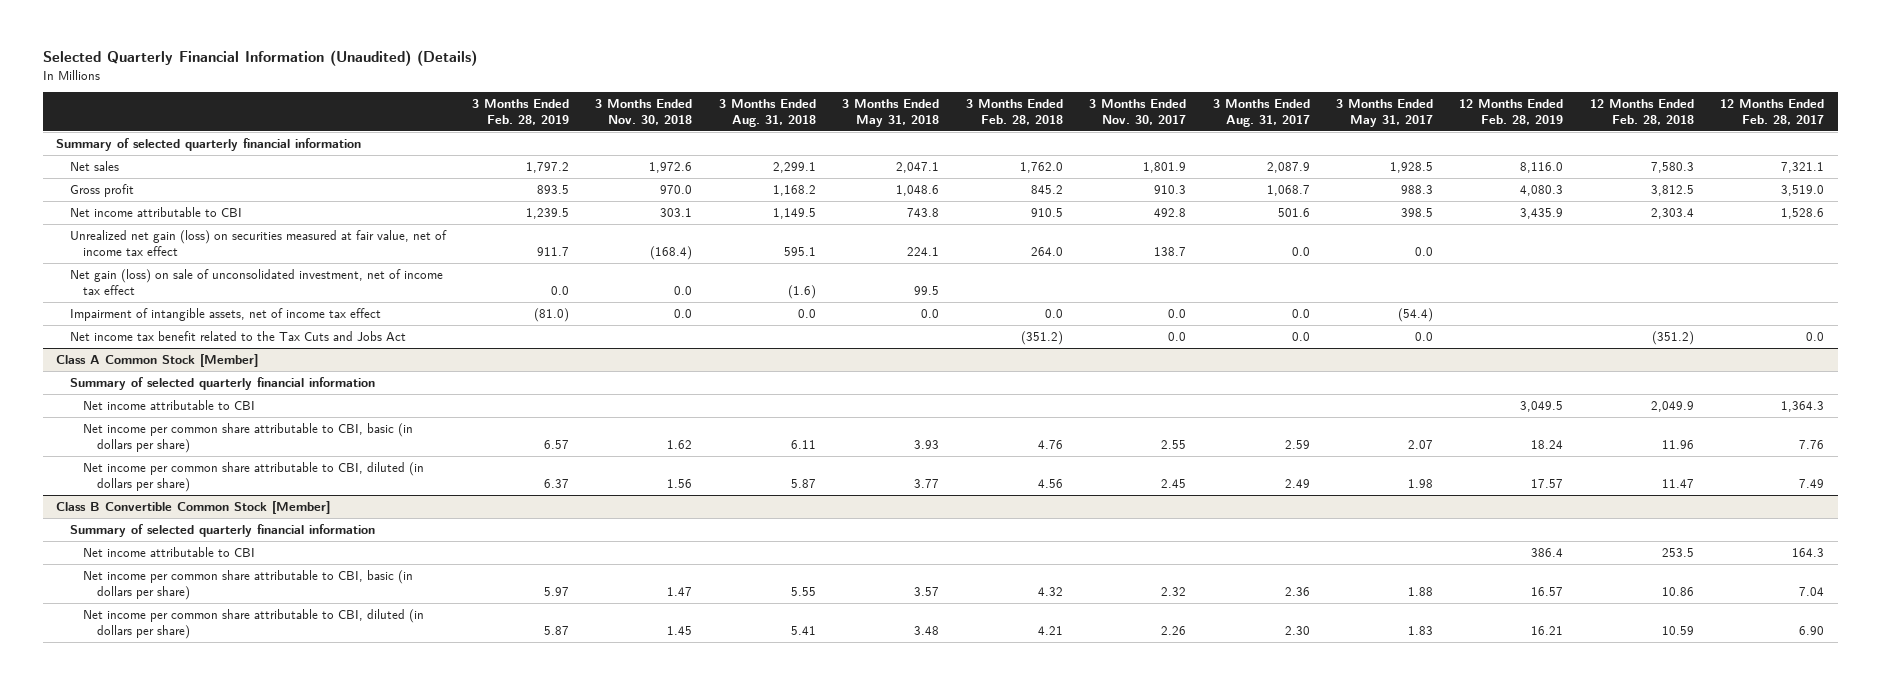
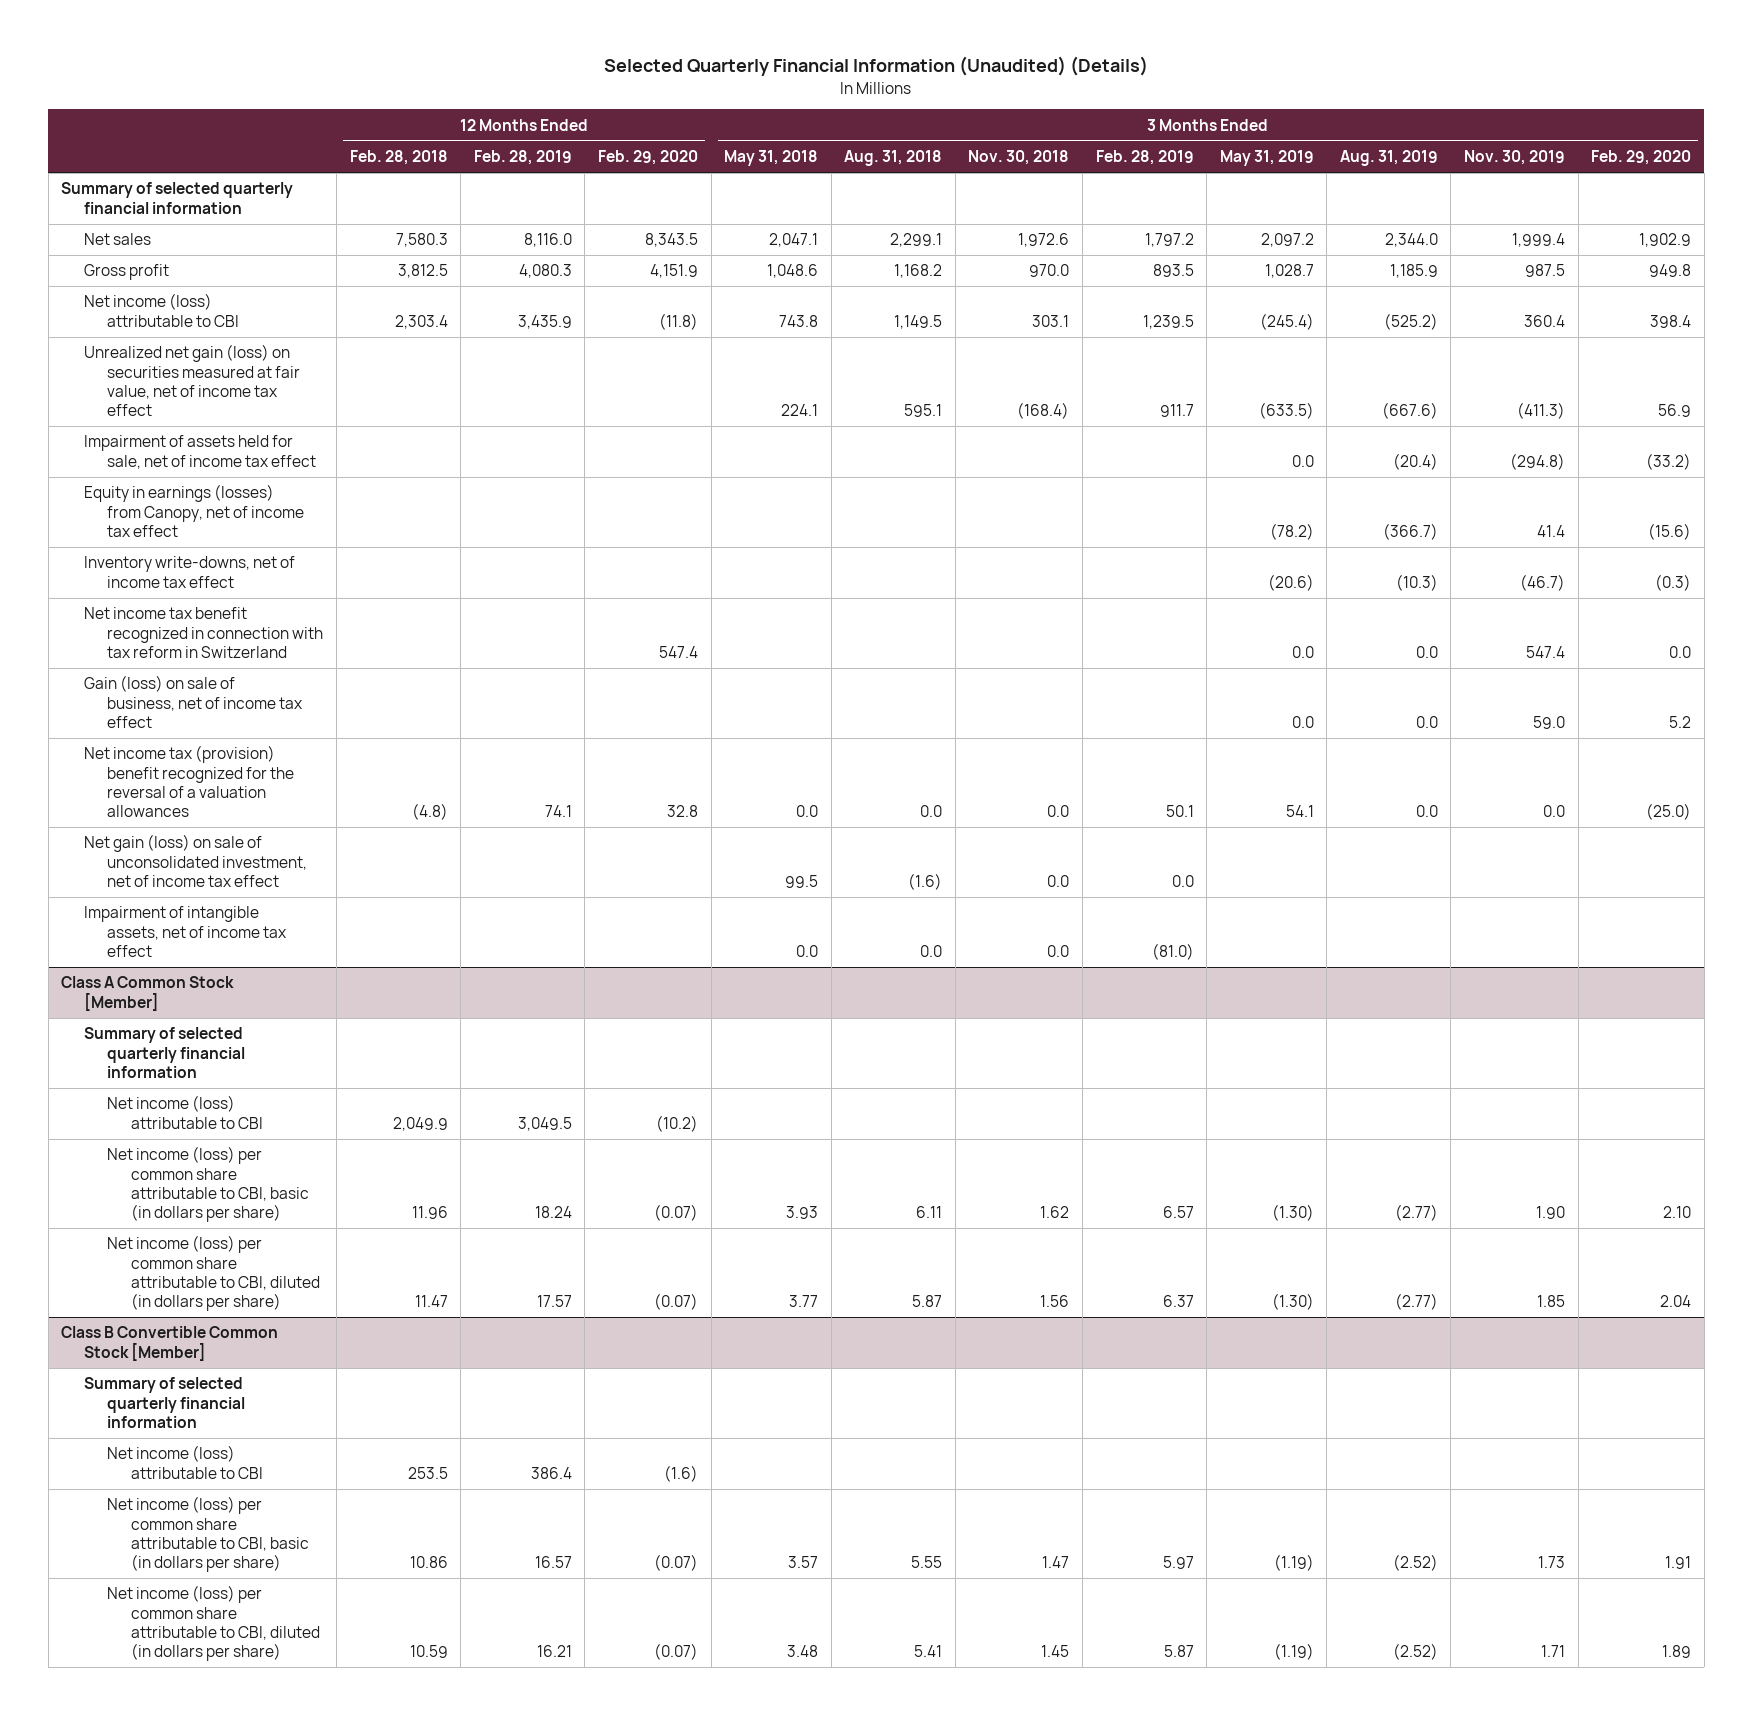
[965,99,1063,125] 3 Months Ended Feb. 28, 2018 -> none
[1089,99,1187,125] 3 Months Ended Nov. 30, 2017 -> none
[1212,99,1310,127] 3 Months Ended Aug. 31, 2017 -> none
[1336,99,1434,127] 3 Months Ended May 31, 2017 -> none
[1720,99,1825,125] 12 Months Ended Feb. 28, 2017 -> none
none -> [597,150,698,166] Feb. 29, 2020
none -> [1219,150,1314,167] May 31, 2019
none -> [1339,150,1438,167] Aug. 31, 2019
none -> [1464,150,1566,166] Nov. 30, 2019
none -> [1591,150,1692,166] Feb. 29, 2020
[69,206,242,217] Net income attributable to CBI -> [84,293,240,327] Net income (loss) attributable to CBI
none -> [84,435,317,469] Impairment of assets held for sale, net of income tax effect
none -> [84,484,305,537] Equity in earnings (losses) from Canopy, net of income tax effect
none -> [84,556,296,588] Inventory write-downs, net of income tax effect
none -> [84,607,324,658] Net income tax benefit recognized in connection with tax reform in Switzerland
none -> [84,675,304,728] Gain (loss) on sale of business, net of income tax effect
none -> [84,745,295,817] Net income tax (provision) benefit recognized for the reversal of a valuation allowances
[69,330,406,341] Net income tax benefit related to the Tax Cuts and Jobs Act -> none
[83,399,256,410] Net income attributable to CBI -> [107,1095,263,1129] Net income (loss) attributable to CBI
[83,422,414,453] Net income per common share attributable to CBI, basic (in dollars per share) -> [107,1146,309,1222] Net income (loss) per common share attributable to CBI, basic (in dollars per share)
[83,461,425,492] Net income per common share attributable to CBI, diluted (in dollars per share) -> [107,1235,320,1311] Net income (loss) per common share attributable to CBI, diluted (in dollars per share)
[83,546,256,557] Net income attributable to CBI -> [107,1445,263,1479] Net income (loss) attributable to CBI
[83,569,414,600] Net income per common share attributable to CBI, basic (in dollars per share) -> [107,1496,309,1572] Net income (loss) per common share attributable to CBI, basic (in dollars per share)
[83,608,425,639] Net income per common share attributable to CBI, diluted (in dollars per share) -> [107,1585,320,1661] Net income (loss) per common share attributable to CBI, diluted (in dollars per share)

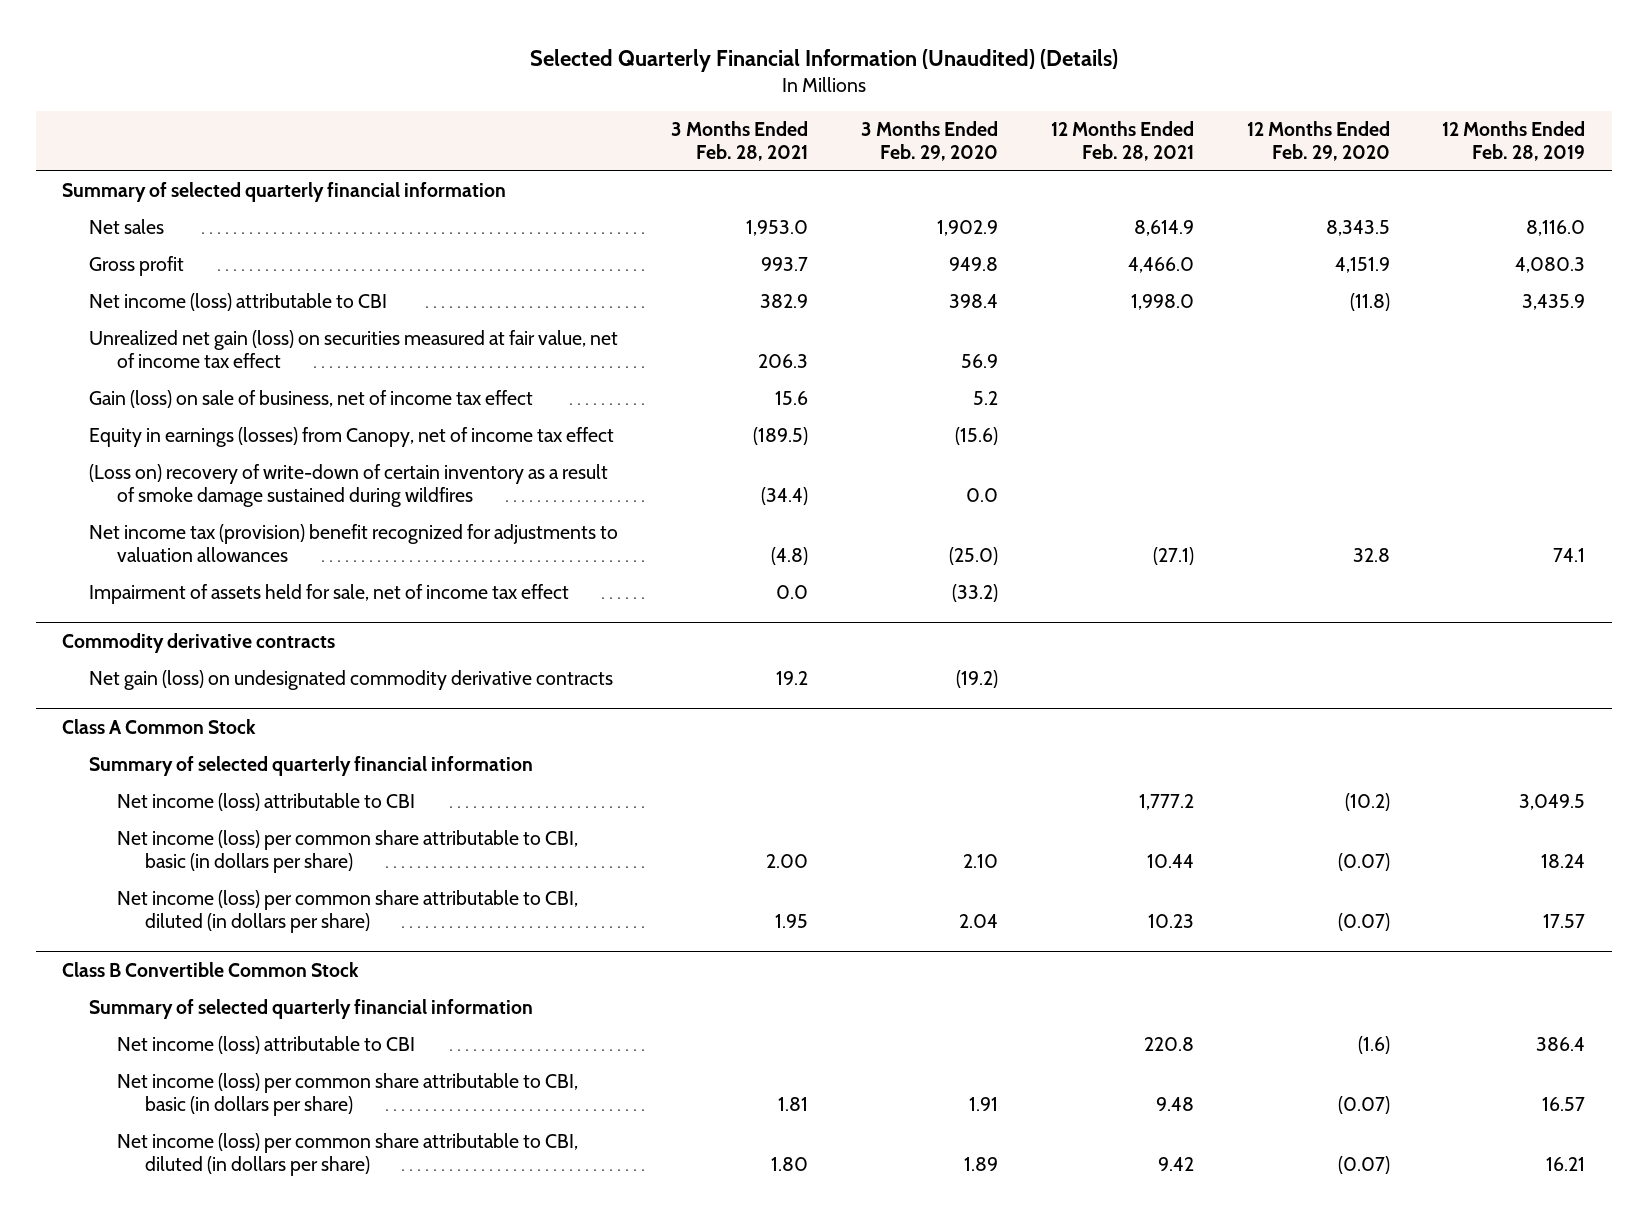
[349,150,448,166] Feb. 28, 2018 -> none
[724,150,819,167] May 31, 2018 -> none
[844,150,943,167] Aug. 31, 2018 -> none
[968,150,1070,166] Nov. 30, 2018 -> none
[1095,150,1194,166] Feb. 28, 2019 -> none
[1219,150,1314,167] May 31, 2019 -> none
[1339,150,1438,167] Aug. 31, 2019 -> none
[1464,150,1566,166] Nov. 30, 2019 -> none
none -> [671,121,809,162] 3 Months Ended Feb. 28, 2021
none -> [1050,121,1194,162] 12 Months Ended Feb. 28, 2021
[84,556,296,588] Inventory write-downs, net of income tax effect -> none
[84,607,324,658] Net income tax benefit recognized in connection with tax reform in Switzerland -> none
[84,834,308,887] Net gain (loss) on sale of unconsolidated investment, net of income tax effect -> none
[84,906,288,957] Impairment of intangible assets, net of income tax effect -> none
[84,484,305,537] Equity in earnings (losses) from Canopy, net of income tax effect -> [89,427,615,448] Equity in earnings (losses) from Canopy, net of income tax effect
none -> [89,464,609,508] (Loss on) recovery of write-down of certain inventory as a result of smoke damage sustained during wildfires
[84,745,295,817] Net income tax (provision) benefit recognized for the reversal of a valuation allowances -> [89,524,619,563] Net income tax (provision) benefit recognized for adjustments to valuation allowances
[84,435,317,469] Impairment of assets held for sale, net of income tax effect -> [89,584,570,605] Impairment of assets held for sale, net of income tax effect
none -> [61,632,335,653] Commodity derivative contracts
none -> [89,670,614,691] Net gain (loss) on undesignated commodity derivative contracts
[61,976,235,1011] Class A Common Stock [Member] -> [61,718,256,734] Class A Common Stock
[61,1326,279,1361] Class B Convertible Common Stock [Member] -> [61,961,359,977] Class B Convertible Common Stock

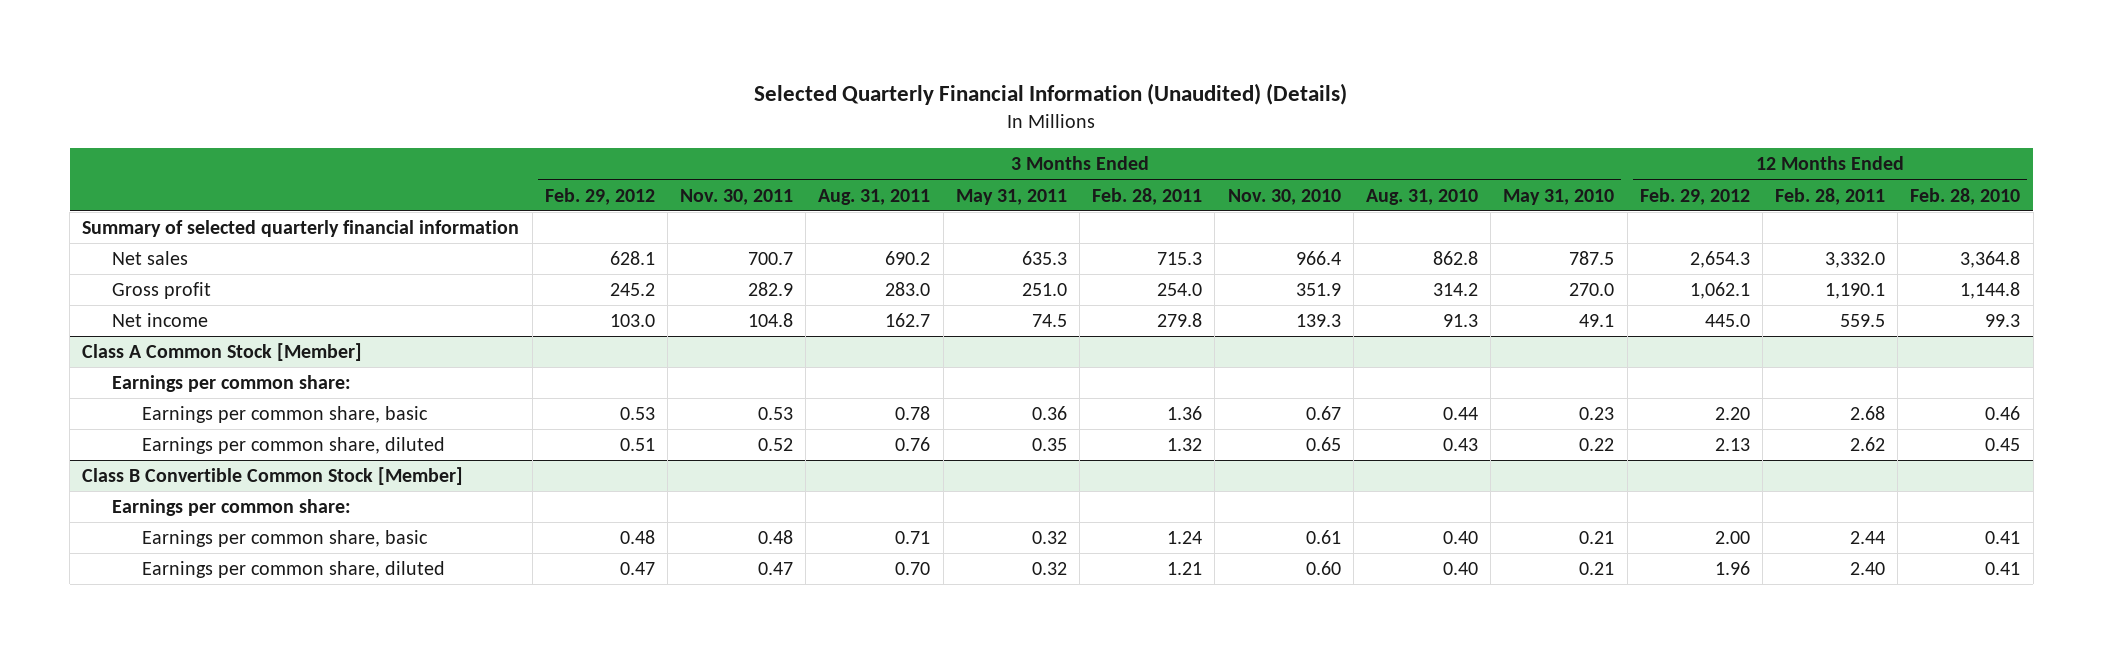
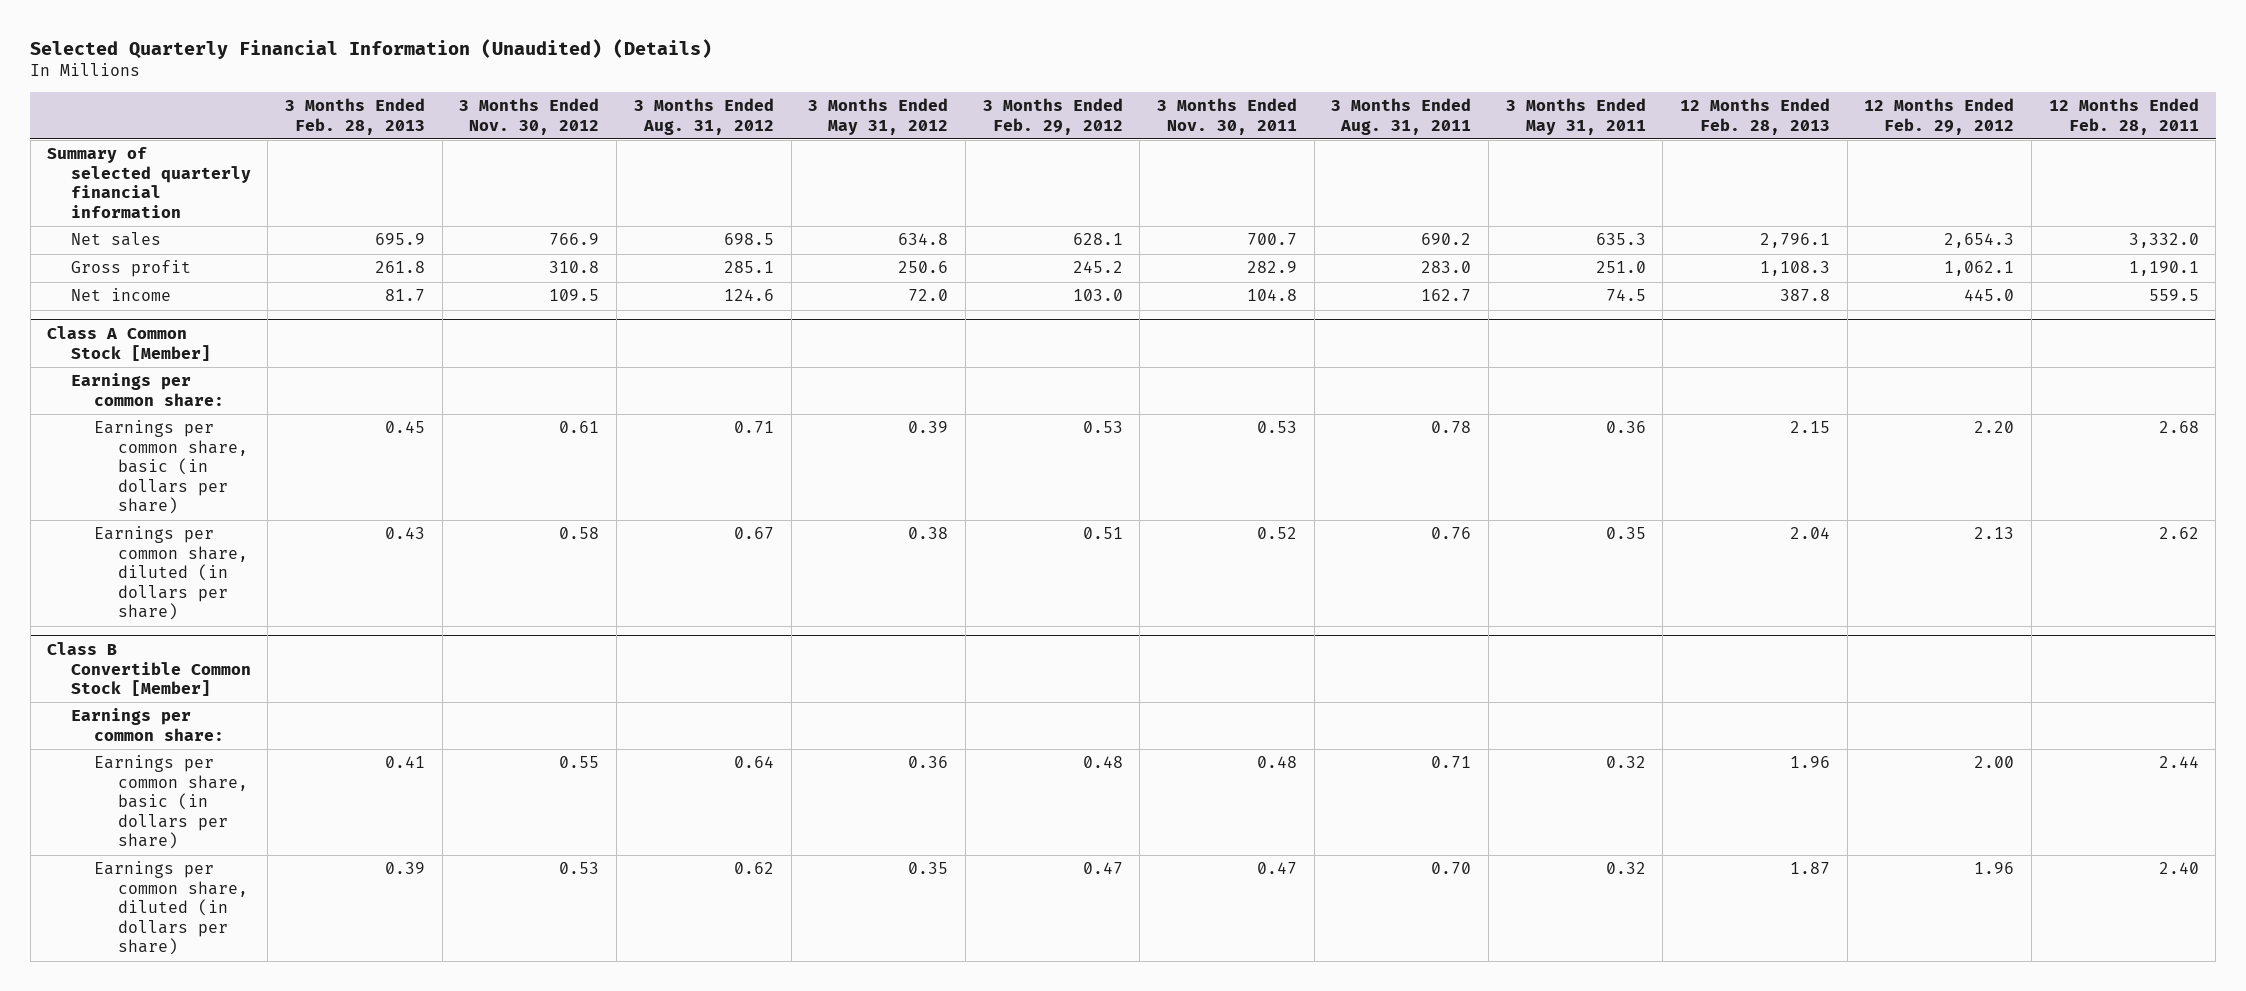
[1092,187,1203,205] Feb. 28, 2011 -> none
[1227,188,1341,205] Nov. 30, 2010 -> none
[1365,188,1478,205] Aug. 31, 2010 -> none
[1503,188,1615,205] May 31, 2010 -> none
[1910,187,2021,205] Feb. 28, 2010 -> none
none -> [285,98,426,135] 3 Months Ended Feb. 28, 2013
none -> [459,98,600,135] 3 Months Ended Nov. 30, 2012
none -> [633,98,774,135] 3 Months Ended Aug. 31, 2012
none -> [808,98,949,135] 3 Months Ended May 31, 2012
none -> [1680,98,1831,135] 12 Months Ended Feb. 28, 2013
[142,406,429,424] Earnings per common share, basic -> [94,420,248,515] Earnings per common share, basic (in dollars per share)
[142,437,446,455] Earnings per common share, diluted -> [94,526,248,621] Earnings per common share, diluted (in dollars per share)
[142,530,429,548] Earnings per common share, basic -> [94,755,248,850] Earnings per common share, basic (in dollars per share)
[142,561,446,579] Earnings per common share, diluted -> [94,861,248,956] Earnings per common share, diluted (in dollars per share)

